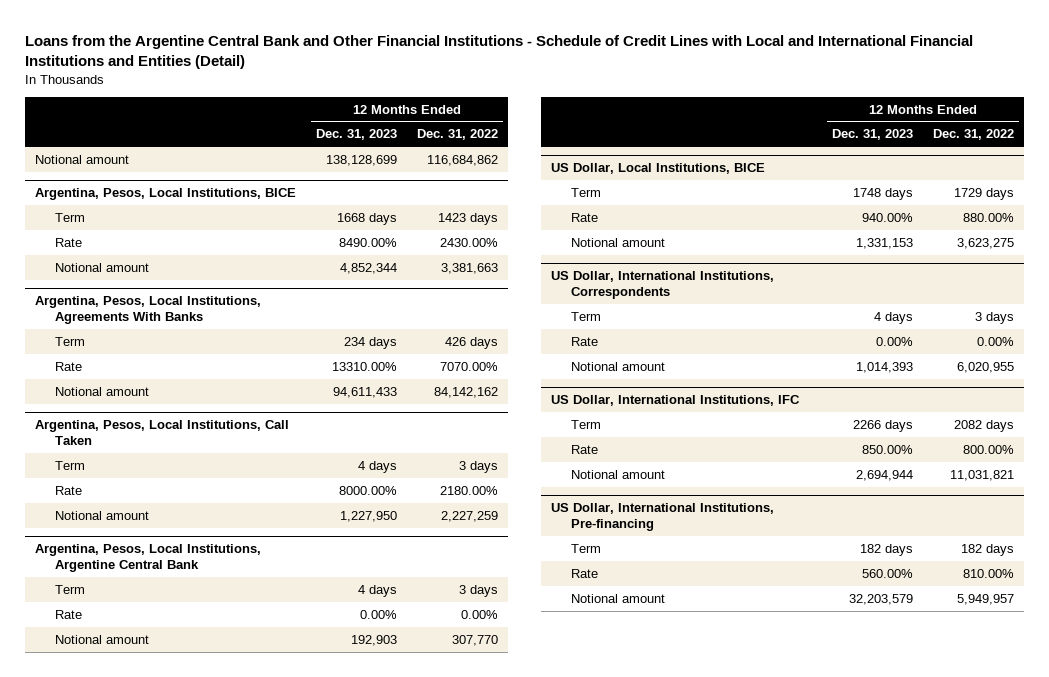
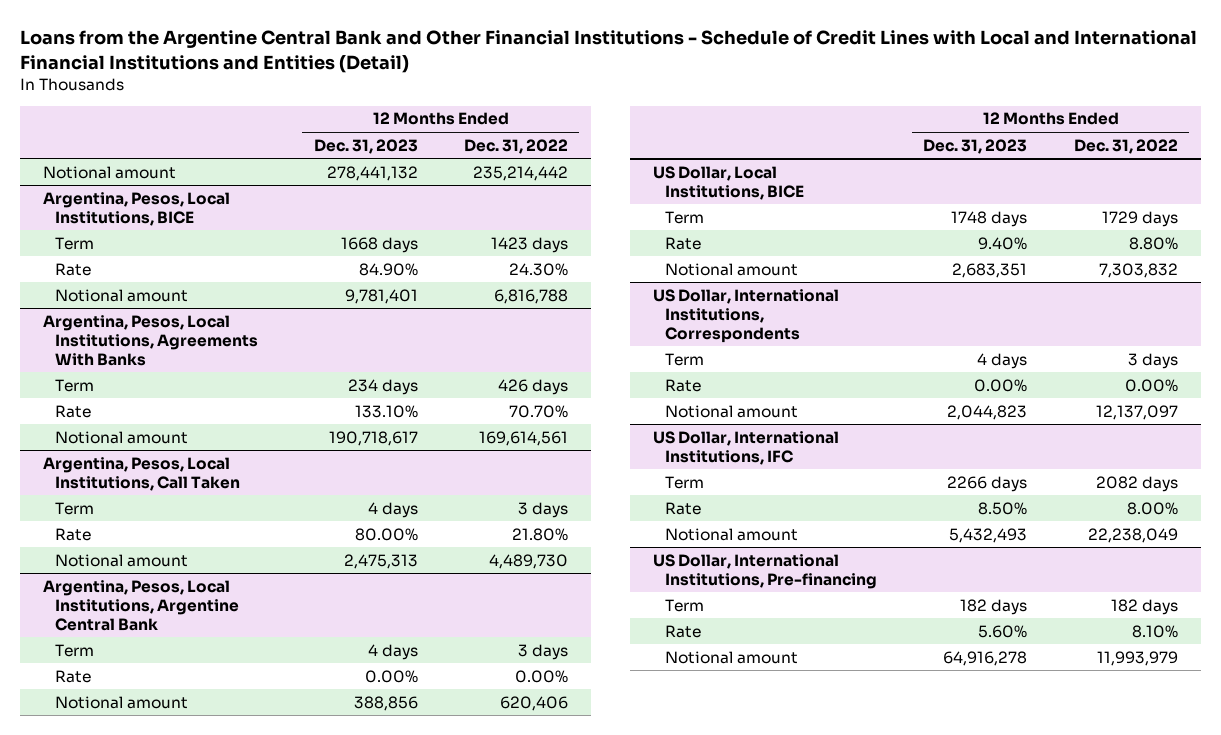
[326,154,398,166] 138,128,699 -> [326,165,418,181] 278,441,132
[427,154,499,166] 116,684,862 -> [472,165,568,181] 235,214,442
[339,237,398,247] 8490.00% -> [358,262,418,276] 84.90%
[440,237,499,247] 2430.00% -> [508,262,568,276] 24.30%
[340,262,398,274] 4,852,344 -> [344,288,418,304] 9,781,401
[441,262,499,274] 3,381,663 -> [493,288,568,304] 6,816,788
[332,361,398,371] 13310.00% -> [354,404,418,418] 133.10%
[440,361,499,371] 7070.00% -> [508,404,568,418] 70.70%
[333,386,398,398] 94,611,433 -> [328,430,418,446] 190,718,617
[434,386,499,398] 84,142,162 -> [478,430,568,446] 169,614,561
[339,485,398,495] 8000.00% -> [354,527,418,541] 80.00%
[440,485,499,495] 2180.00% -> [511,527,568,541] 21.80%
[340,510,398,522] 1,227,950 -> [343,553,418,569] 2,475,313
[441,510,499,522] 2,227,259 -> [488,553,568,569] 4,489,730
[351,634,398,646] 192,903 -> [353,695,418,711] 388,856
[452,634,499,646] 307,770 -> [499,695,568,711] 620,406
[862,212,914,222] 940.00% -> [978,236,1028,250] 9.40%
[963,212,1015,222] 880.00% -> [1128,236,1178,250] 8.80%
[856,237,914,249] 1,331,153 -> [952,262,1028,278] 2,683,351
[957,237,1015,249] 3,623,275 -> [1098,262,1178,278] 7,303,832
[856,361,914,373] 1,014,393 -> [947,404,1028,420] 2,044,823
[957,361,1015,373] 6,020,955 -> [1095,404,1178,420] 12,137,097
[862,444,914,454] 850.00% -> [978,501,1028,515] 8.50%
[963,444,1015,454] 800.00% -> [1126,501,1178,515] 8.00%
[856,469,914,481] 2,694,944 -> [949,527,1028,543] 5,432,493
[950,469,1015,481] 11,031,821 -> [1087,527,1178,543] 22,238,049
[862,568,914,578] 560.00% -> [978,624,1028,638] 5.60%
[963,568,1015,578] 810.00% -> [1131,624,1178,638] 8.10%
[849,593,914,605] 32,203,579 -> [943,650,1028,666] 64,916,278
[957,593,1015,605] 5,949,957 -> [1096,650,1178,666] 11,993,979

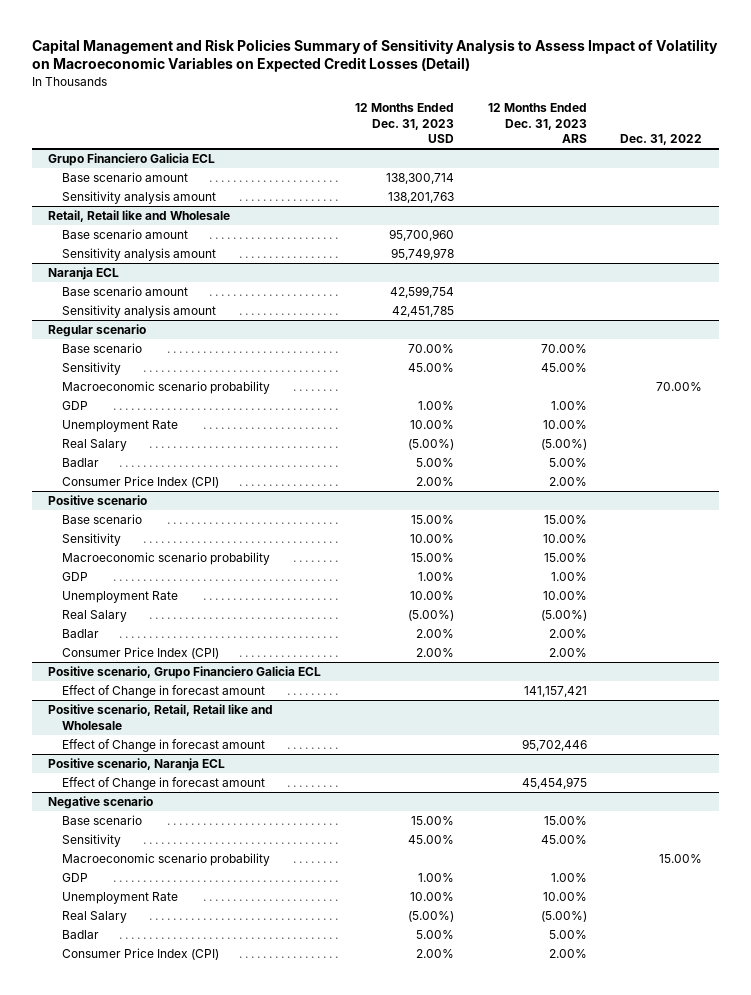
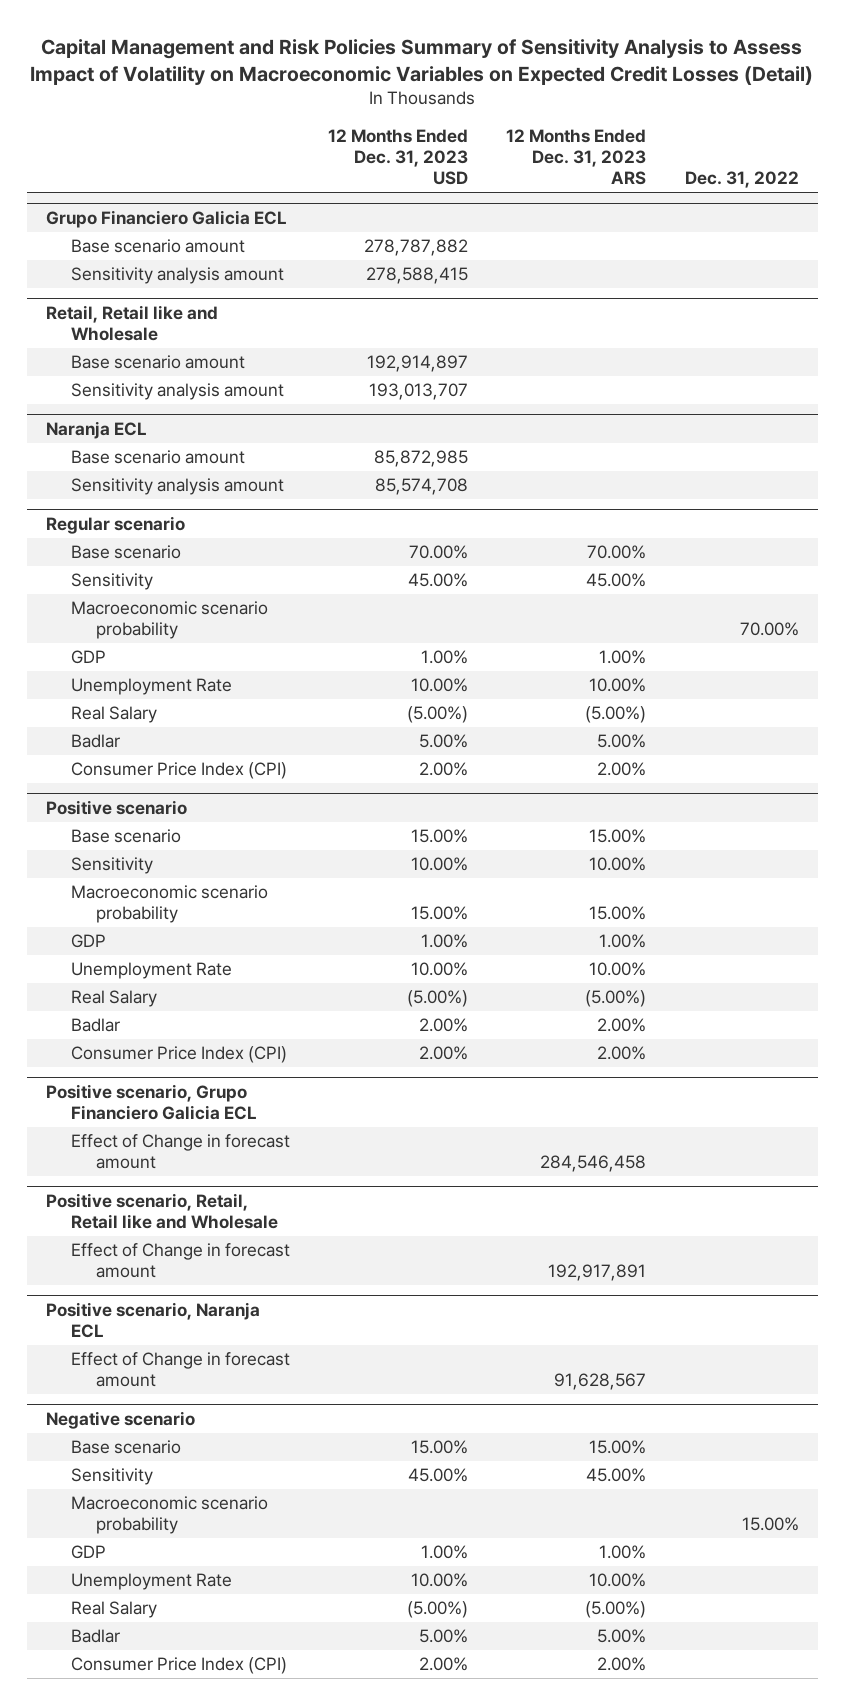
[385,173,454,185] 138,300,714 -> [363,239,468,257] 278,787,882
[387,192,454,204] 138,201,763 -> [365,267,468,285] 278,588,415
[388,229,454,242] 95,700,960 -> [366,355,468,373] 192,914,897
[390,248,454,261] 95,749,978 -> [368,383,468,401] 193,013,707
[389,286,454,299] 42,599,754 -> [373,450,468,468] 85,872,985
[391,306,454,318] 42,451,785 -> [374,478,468,496] 85,574,708
[523,686,587,698] 141,157,421 -> [540,1155,647,1173] 284,546,458
[521,739,587,752] 95,702,446 -> [548,1264,647,1282] 192,917,891
[521,777,587,790] 45,454,975 -> [554,1373,647,1391] 91,628,567

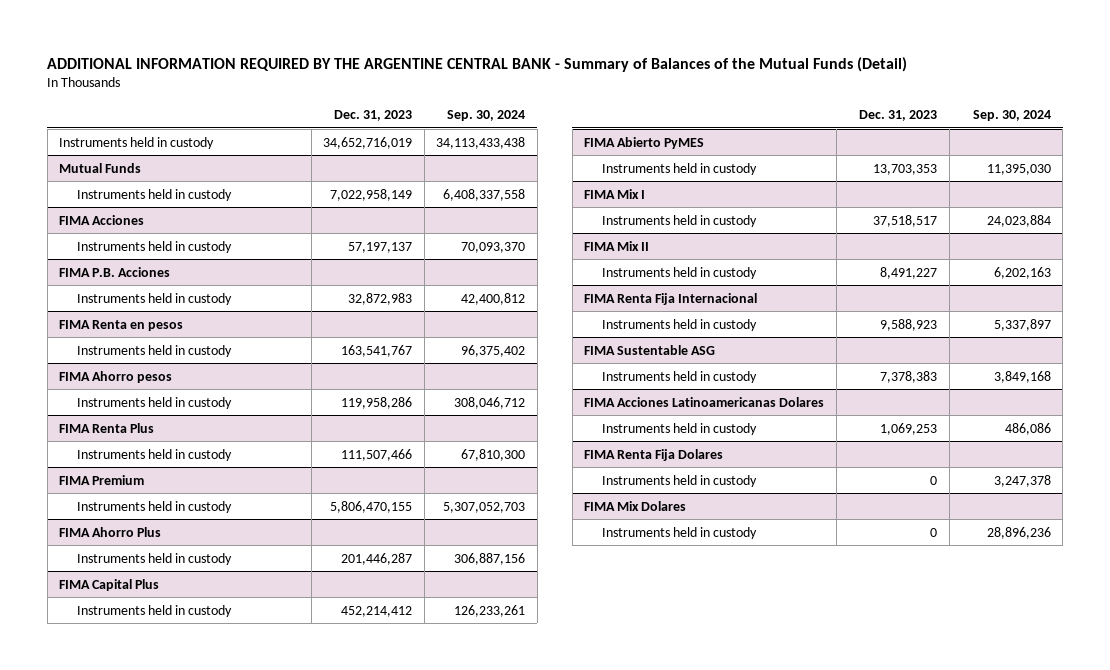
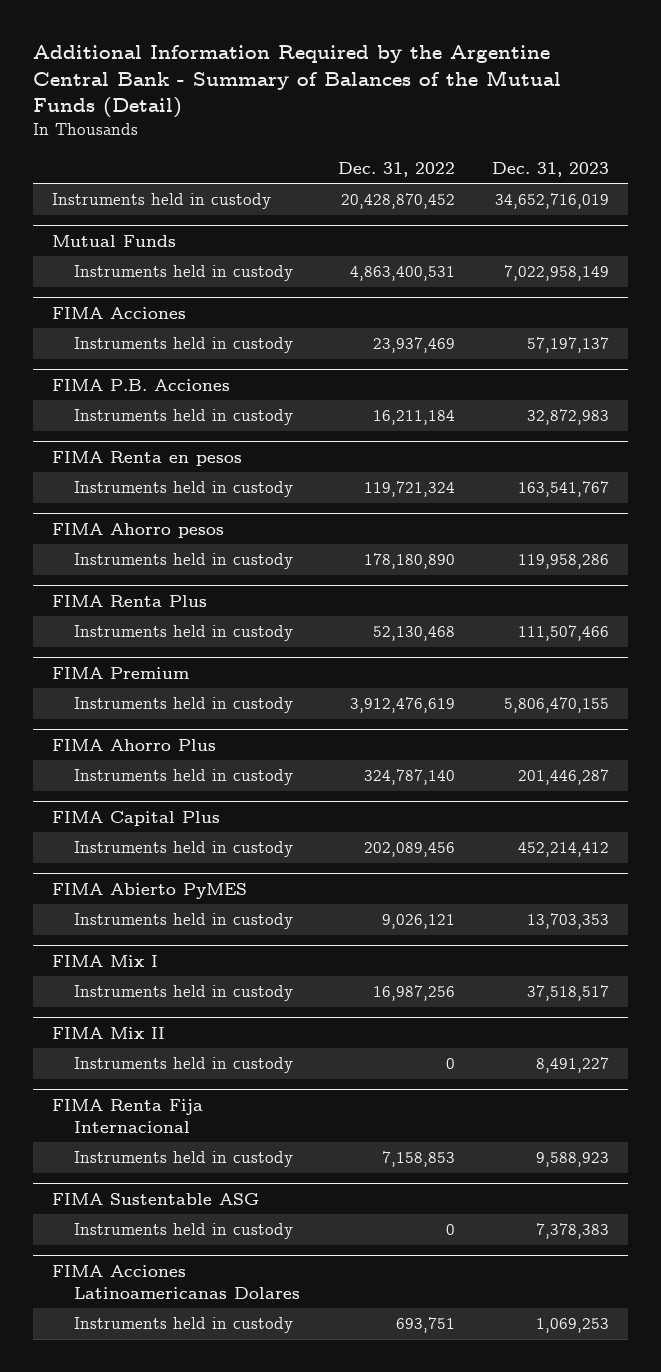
[47,56,908,72] ADDITIONAL INFORMATION REQUIRED BY THE ARGENTINE CENTRAL BANK - Summary of Balances of the Mutual Funds (Detail) -> [33,45,562,119] Additional Information Required by the Argentine Central Bank - Summary of Balances of the Mutual Funds (Detail)
[447,109,526,121] Sep. 30, 2024 -> none
none -> [337,161,455,177] Dec. 31, 2022
[584,448,724,461] FIMA Renta Fija Dolares -> none
[601,474,757,487] Instruments held in custody -> none
[584,500,687,511] FIMA Mix Dolares -> none
[601,526,757,539] Instruments held in custody -> none

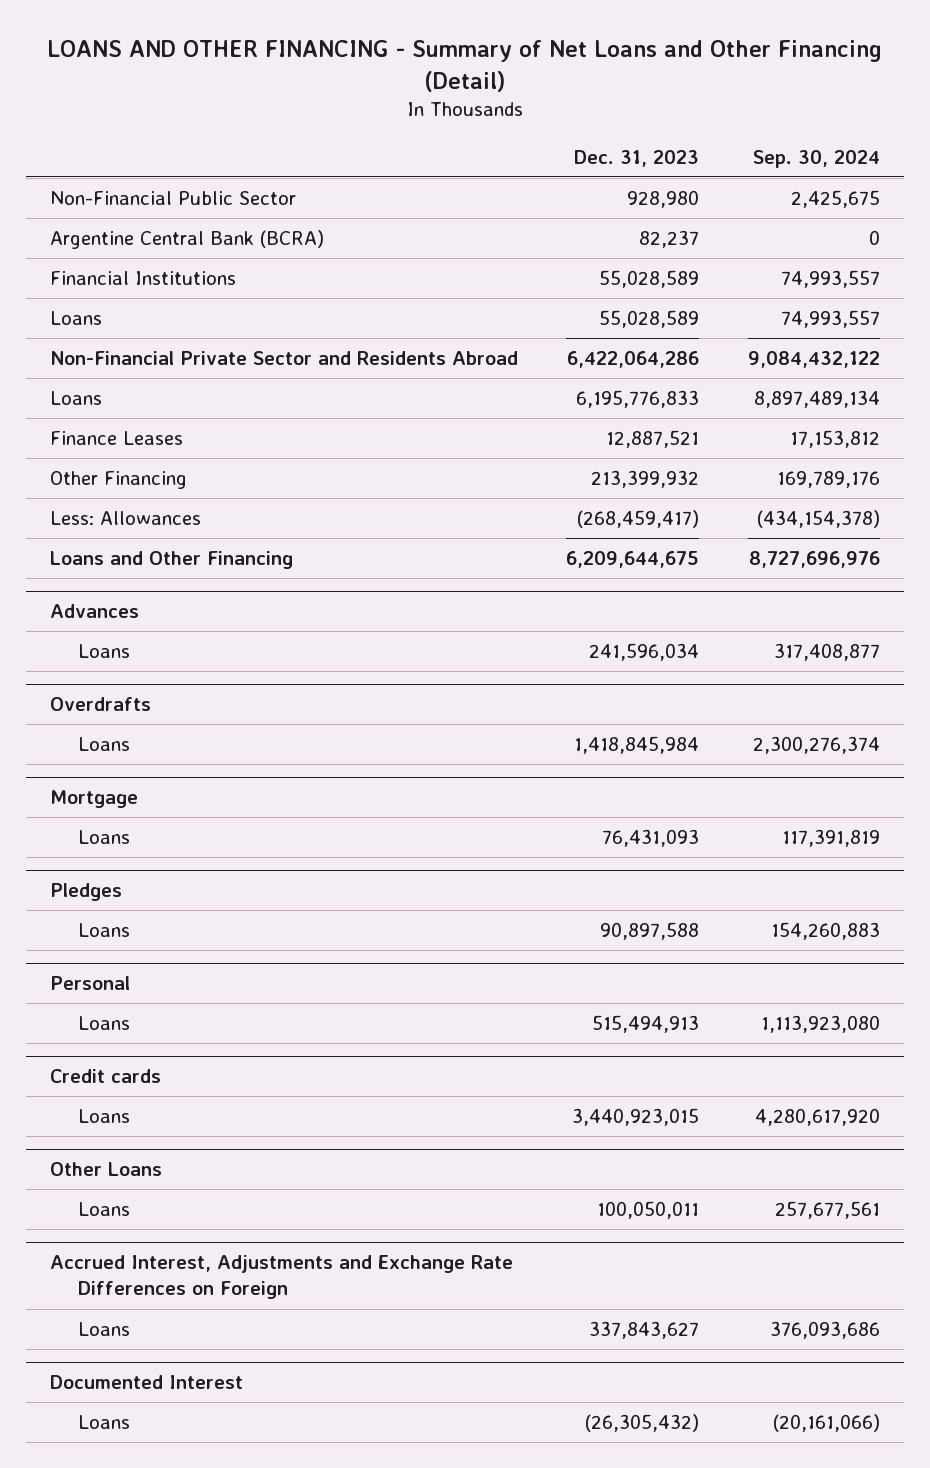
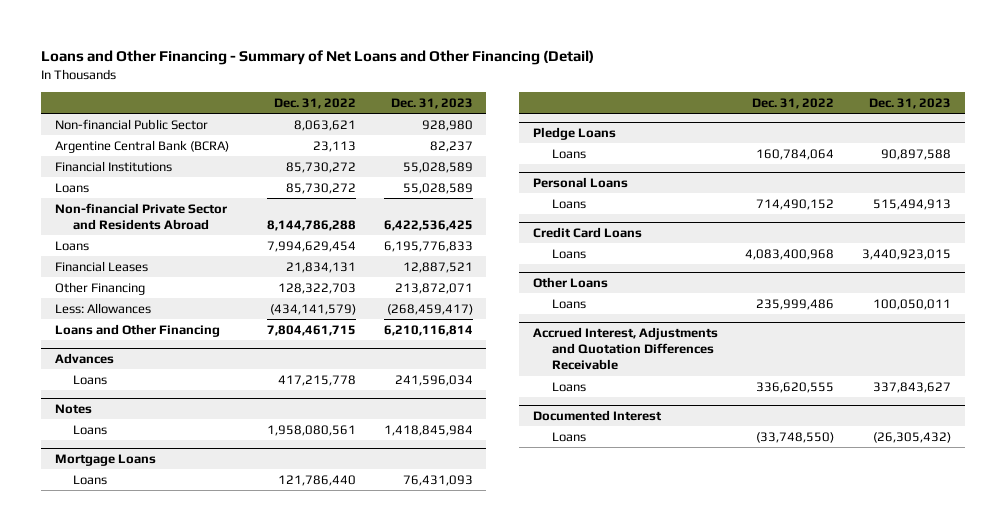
[46,40,882,92] LOANS AND OTHER FINANCING - Summary of Net Loans and Other Financing (Detail) -> [40,50,594,66] Loans and Other Financing - Summary of Net Loans and Other Financing (Detail)
[752,149,880,168] Sep. 30, 2024 -> none
none -> [274,97,357,109] Dec. 31, 2022
[50,190,297,205] Non-Financial Public Sector -> [54,119,208,131] Non-financial Public Sector
[50,350,519,365] Non-Financial Private Sector and Residents Abroad -> [54,203,227,231] Non-financial Private Sector and Residents Abroad
[567,350,700,368] 6,422,064,286 -> [383,220,473,232] 6,422,536,425
[50,430,184,445] Finance Leases -> [54,261,148,273] Financial Leases
[591,469,700,488] 213,399,932 -> [394,283,473,295] 213,872,071
[566,550,700,568] 6,209,644,675 -> [383,325,473,337] 6,210,116,814
[50,697,152,712] Overdrafts -> [54,404,92,415] Notes
[50,790,139,809] Mortgage -> [54,454,156,467] Mortgage Loans
[50,883,123,902] Pledges -> [532,127,616,141] Pledge Loans
[50,976,131,991] Personal -> [532,177,628,189] Personal Loans
[50,1069,162,1084] Credit cards -> [532,227,642,239] Credit Card Loans
[50,1255,514,1300] Accrued Interest, Adjustments and Exchange Rate Differences on Foreign -> [532,327,718,371] Accrued Interest, Adjustments and Quotation Differences Receivable

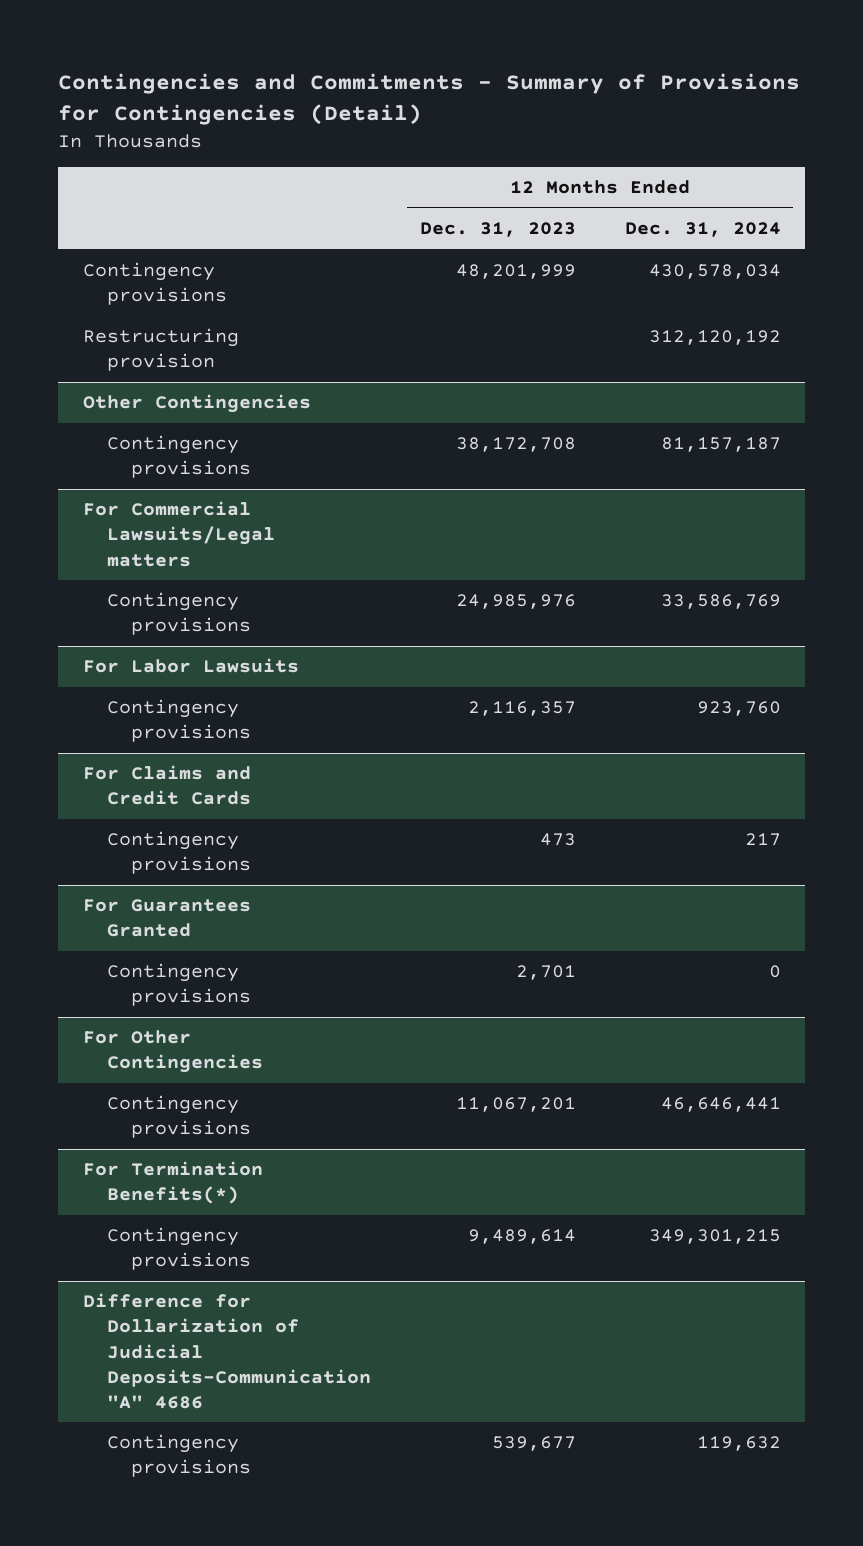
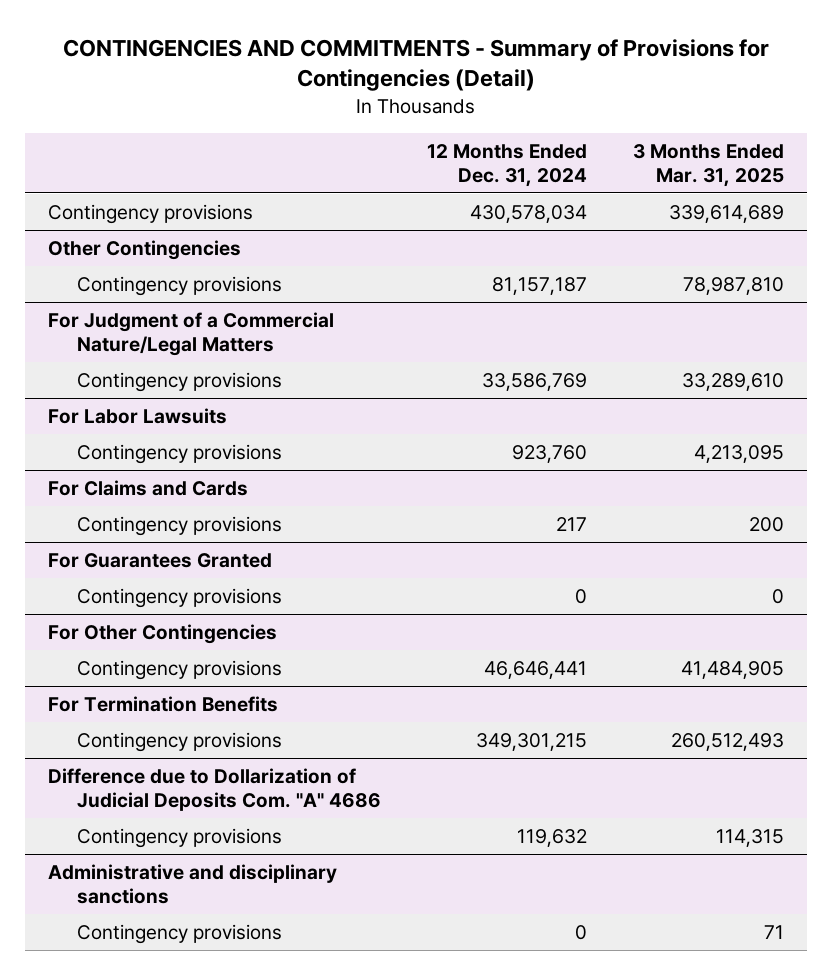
[58,73,801,126] Contingencies and Commitments - Summary of Provisions for Contingencies (Detail) -> [63,38,770,92] CONTINGENCIES AND COMMITMENTS - Summary of Provisions for Contingencies (Detail)
[419,222,576,238] Dec. 31, 2023 -> none
none -> [633,143,785,187] 3 Months Ended Mar. 31, 2025
[82,328,239,372] Restructuring provision -> none
[82,501,275,567] For Commercial Lawsuits/Legal matters -> [48,312,335,357] For Judgment of a Commercial Nature/Legal Matters
[82,765,251,806] For Claims and Credit Cards -> [48,480,249,497] For Claims and Cards
[82,1161,263,1205] For Termination Benefits(*) -> [48,696,279,713] For Termination Benefits
[82,1293,371,1409] Difference for Dollarization of Judicial Deposits-Communication "A" 4686 -> [48,768,382,812] Difference due to Dollarization of Judicial Deposits Com. "A" 4686
none -> [48,864,338,905] Administrative and disciplinary sanctions
none -> [77,924,283,945] Contingency provisions

